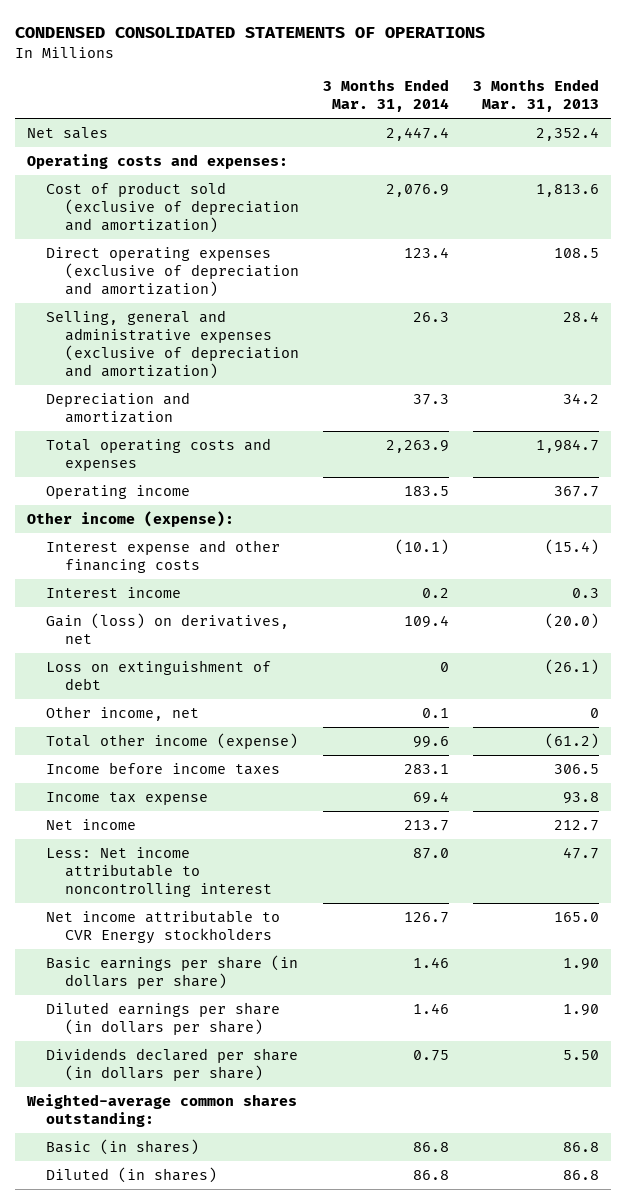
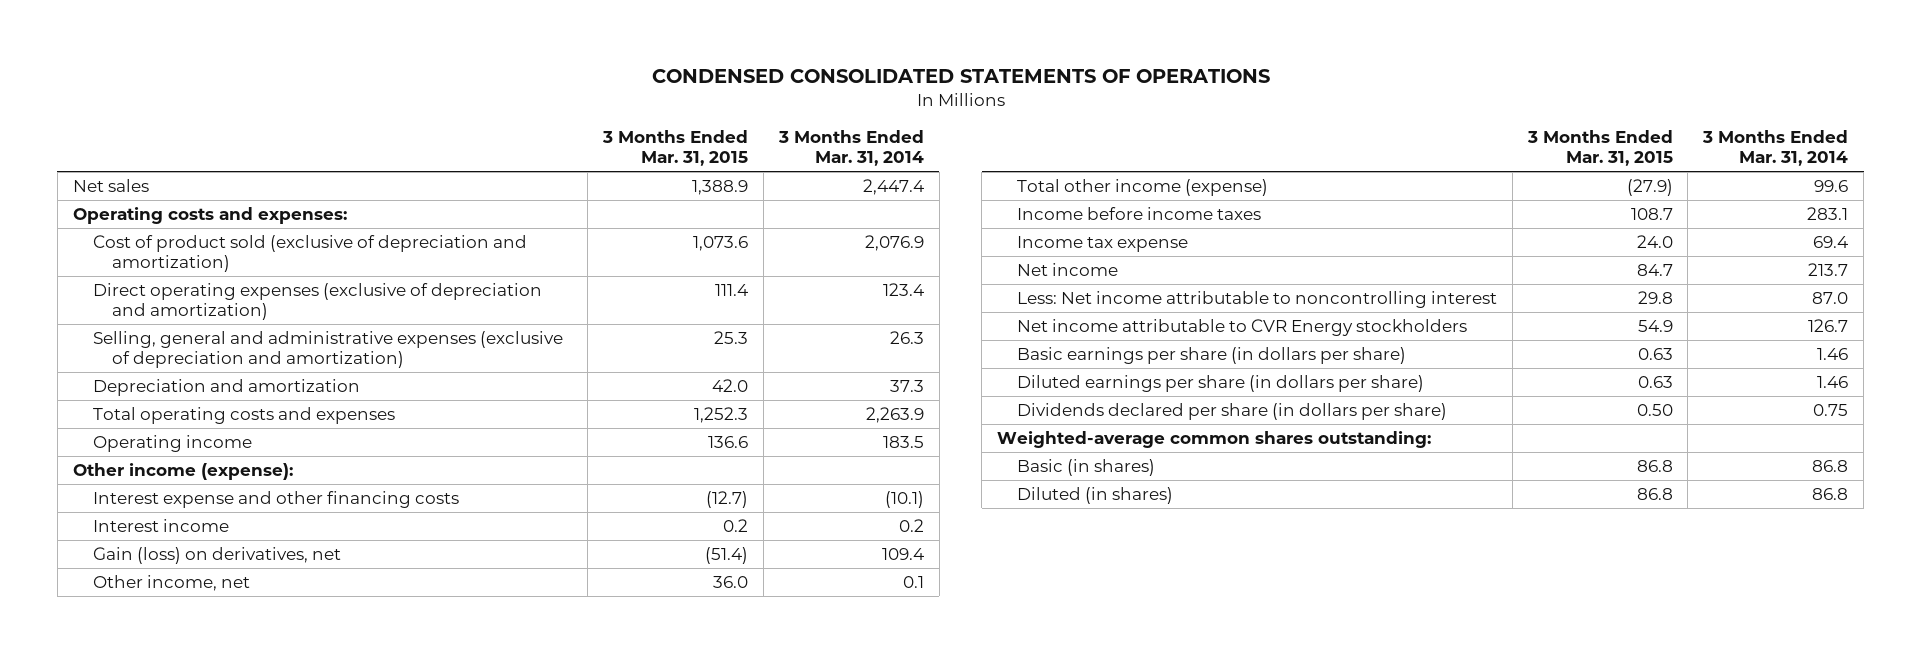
[472,79,599,113] 3 Months Ended Mar. 31, 2013 -> none
none -> [602,130,749,167] 3 Months Ended Mar. 31, 2015
[46,660,272,691] Loss on extinguishment of debt -> none

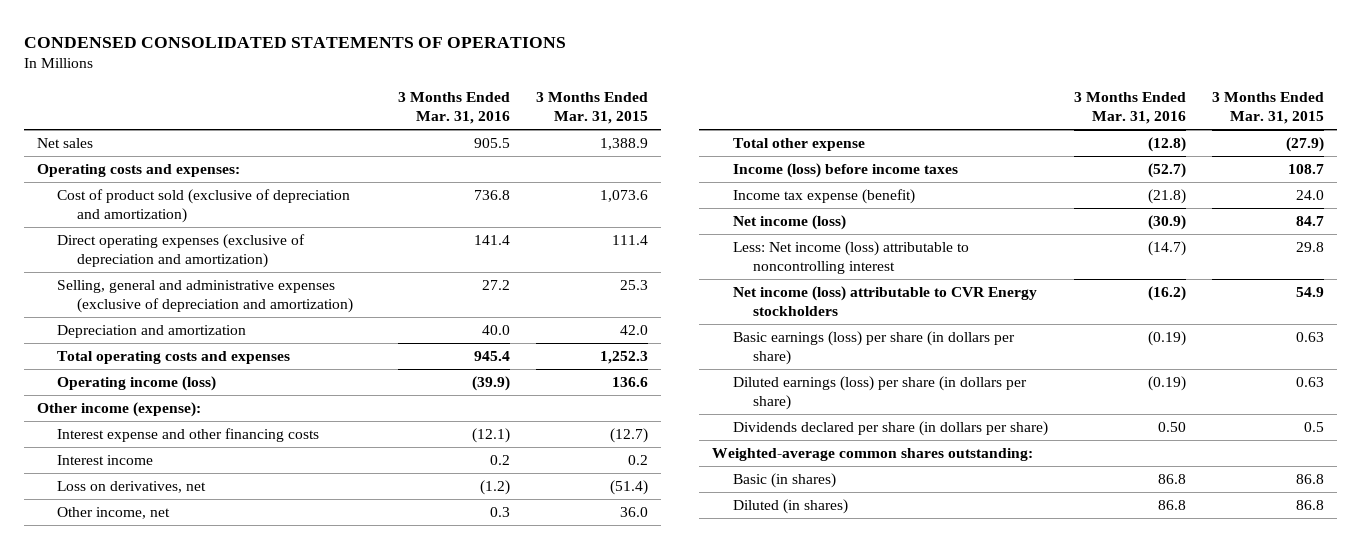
[778,130,925,167] 3 Months Ended Mar. 31, 2014 -> none
none -> [397,91,510,125] 3 Months Ended Mar. 31, 2016
[92,435,252,453] Operating income -> [56,376,216,392] Operating income (loss)
[92,547,341,565] Gain (loss) on derivatives, net -> [56,481,206,494] Loss on derivatives, net
[1016,179,1268,197] Total other income (expense) -> [732,138,865,152] Total other expense
[1016,207,1261,221] Income before income taxes -> [732,163,958,179] Income (loss) before income taxes
[1016,236,1188,253] Income tax expense -> [732,189,915,205] Income tax expense (benefit)
[1016,263,1118,277] Net income -> [732,215,846,231] Net income (loss)
[1016,291,1497,309] Less: Net income attributable to noncontrolling interest -> [732,241,969,275] Less: Net income (loss) attributable to noncontrolling interest
[1016,319,1467,337] Net income attributable to CVR Energy stockholders -> [732,286,1037,317] Net income (loss) attributable to CVR Energy stockholders
[1016,347,1406,365] Basic earnings per share (in dollars per share) -> [732,331,1015,366] Basic earnings (loss) per share (in dollars per share)
[1016,375,1424,393] Diluted earnings per share (in dollars per share) -> [732,376,1027,411] Diluted earnings (loss) per share (in dollars per share)
[1636,404,1673,417] 0.50 -> [1303,422,1324,433] 0.5

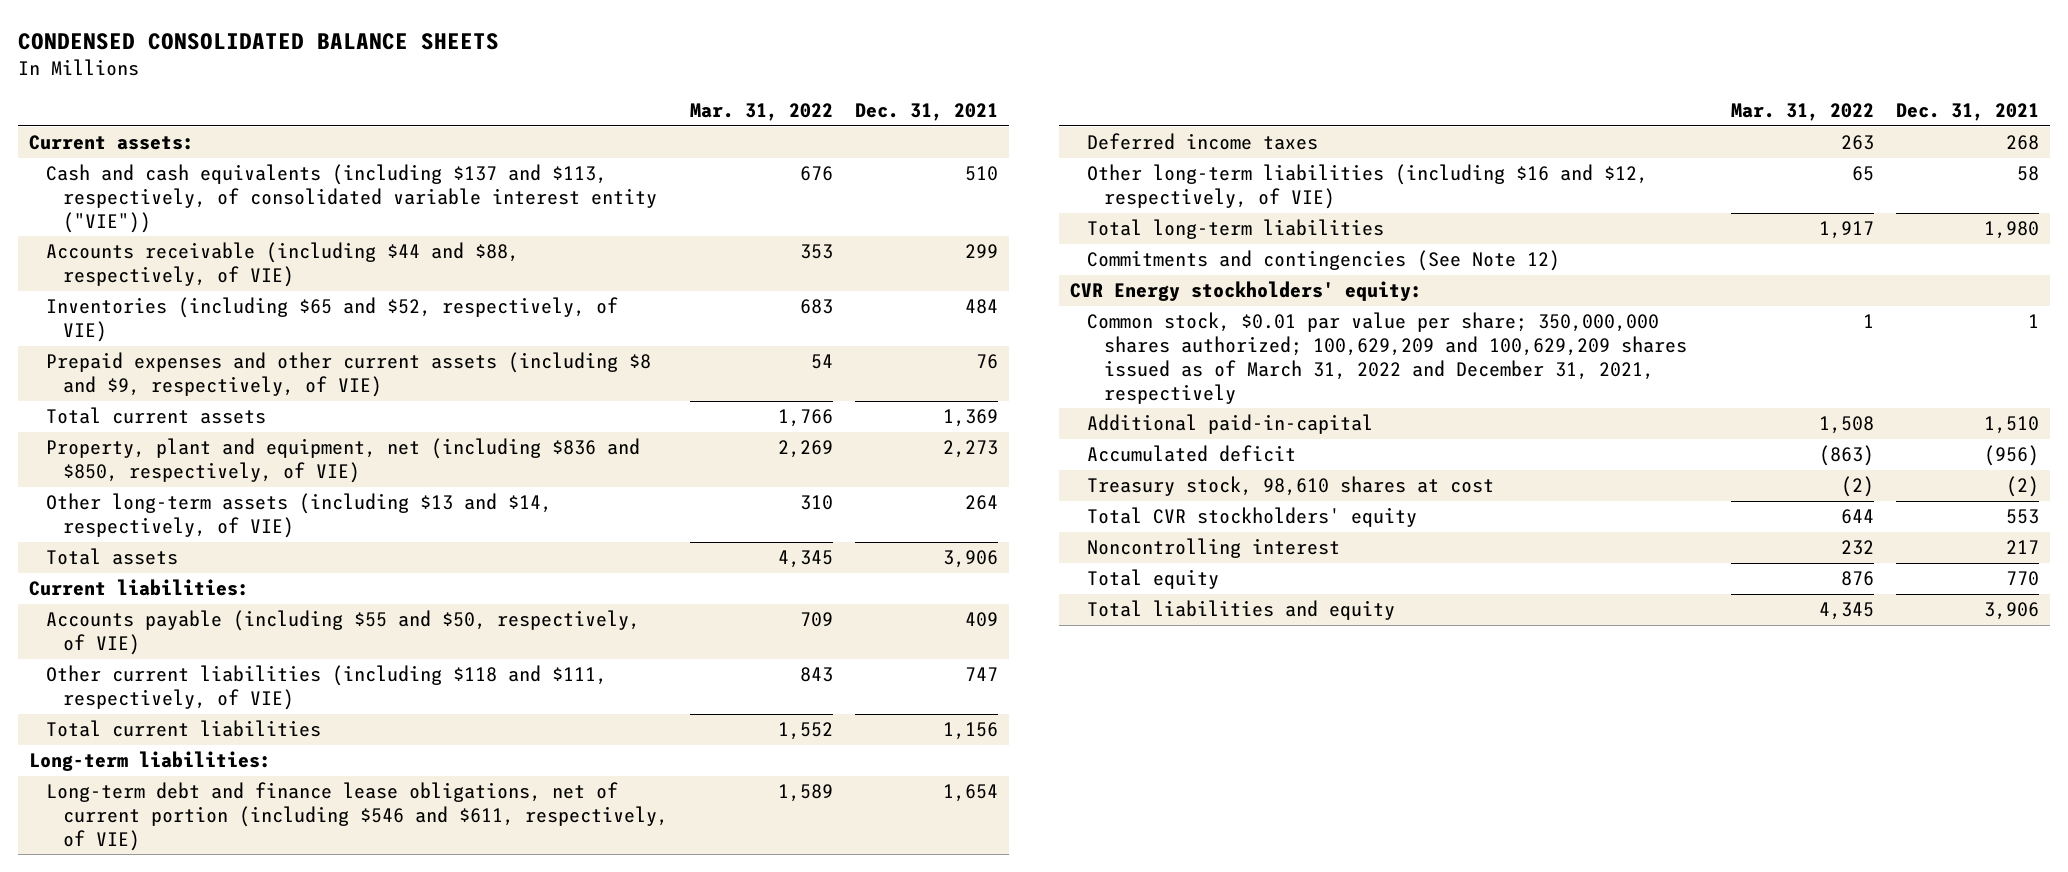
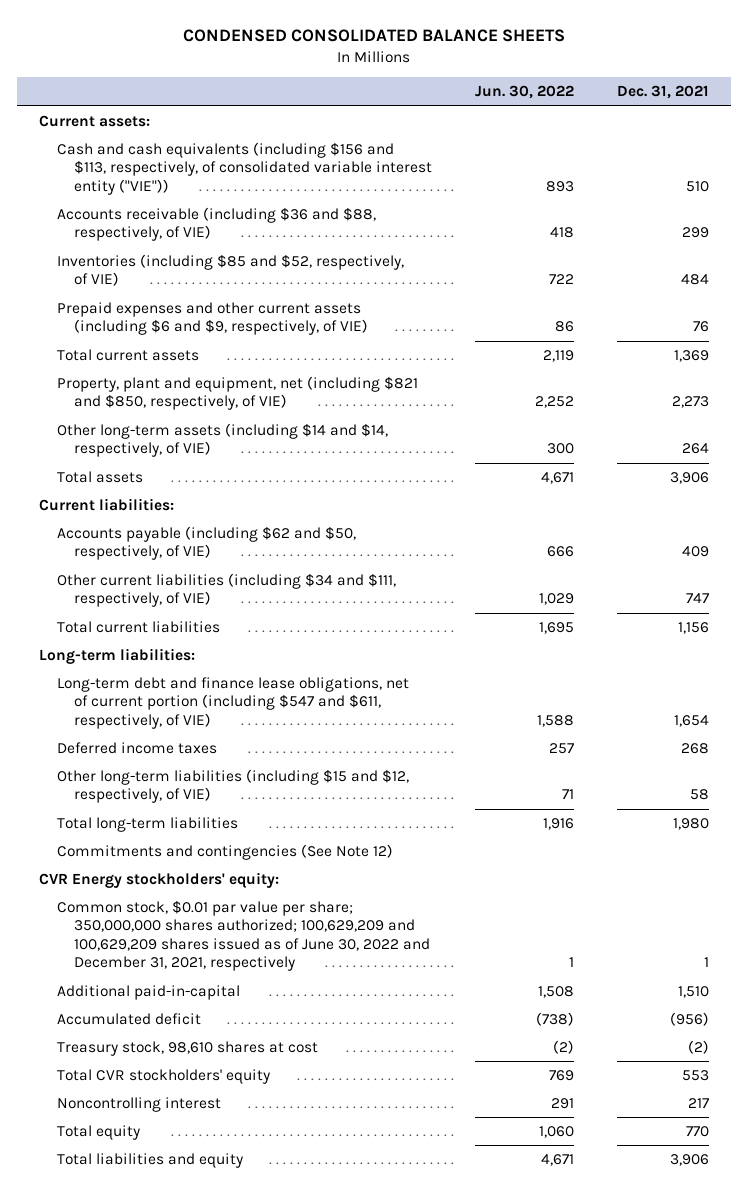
[690,103,834,122] Mar. 31, 2022 -> none
none -> [475,85,575,100] Jun. 30, 2022
[46,164,658,233] Cash and cash equivalents (including $137 and $113, respectively, of consolidated variable interest entity ("VIE")) -> [56,142,433,195] Cash and cash equivalents (including $156 and $113, respectively, of consolidated variable interest entity ("VIE"))
[46,242,520,288] Accounts receivable (including $44 and $88, respectively, of VIE) -> [56,207,376,242] Accounts receivable (including $36 and $88, respectively, of VIE)
[46,297,619,343] Inventories (including $65 and $52, respectively, of VIE) -> [56,254,404,287] Inventories (including $85 and $52, respectively, of VIE)
[46,352,652,398] Prepaid expenses and other current assets (including $8 and $9, respectively, of VIE) -> [56,302,369,336] Prepaid expenses and other current assets (including $6 and $9, respectively, of VIE)
[46,438,641,484] Property, plant and equipment, net (including $836 and $850, respectively, of VIE) -> [56,376,418,411] Property, plant and equipment, net (including $821 and $850, respectively, of VIE)
[46,493,553,539] Other long-term assets (including $13 and $14, respectively, of VIE) -> [56,423,388,458] Other long-term assets (including $14 and $14, respectively, of VIE)
[46,610,641,656] Accounts payable (including $55 and $50, respectively, of VIE) -> [56,526,356,561] Accounts payable (including $62 and $50, respectively, of VIE)
[46,665,608,711] Other current liabilities (including $118 and $111, respectively, of VIE) -> [56,573,396,608] Other current liabilities (including $34 and $111, respectively, of VIE)
[46,782,669,851] Long-term debt and finance lease obligations, net of current portion (including $546 and $611, respectively, of VIE) -> [56,677,409,729] Long-term debt and finance lease obligations, net of current portion (including $547 and $611, respectively, of VIE)
[1086,164,1648,210] Other long-term liabilities (including $16 and $12, respectively, of VIE) -> [56,769,409,804] Other long-term liabilities (including $15 and $12, respectively, of VIE)
[1086,312,1687,404] Common stock, $0.01 par value per share; 350,000,000 shares authorized; 100,629,209 and 100,629,209 shares issued as of March 31, 2022 and December 31, 2021, respectively -> [56,900,431,972] Common stock, $0.01 par value per share; 350,000,000 shares authorized; 100,629,209 and 100,629,209 shares issued as of June 30, 2022 and December 31, 2021, respectively

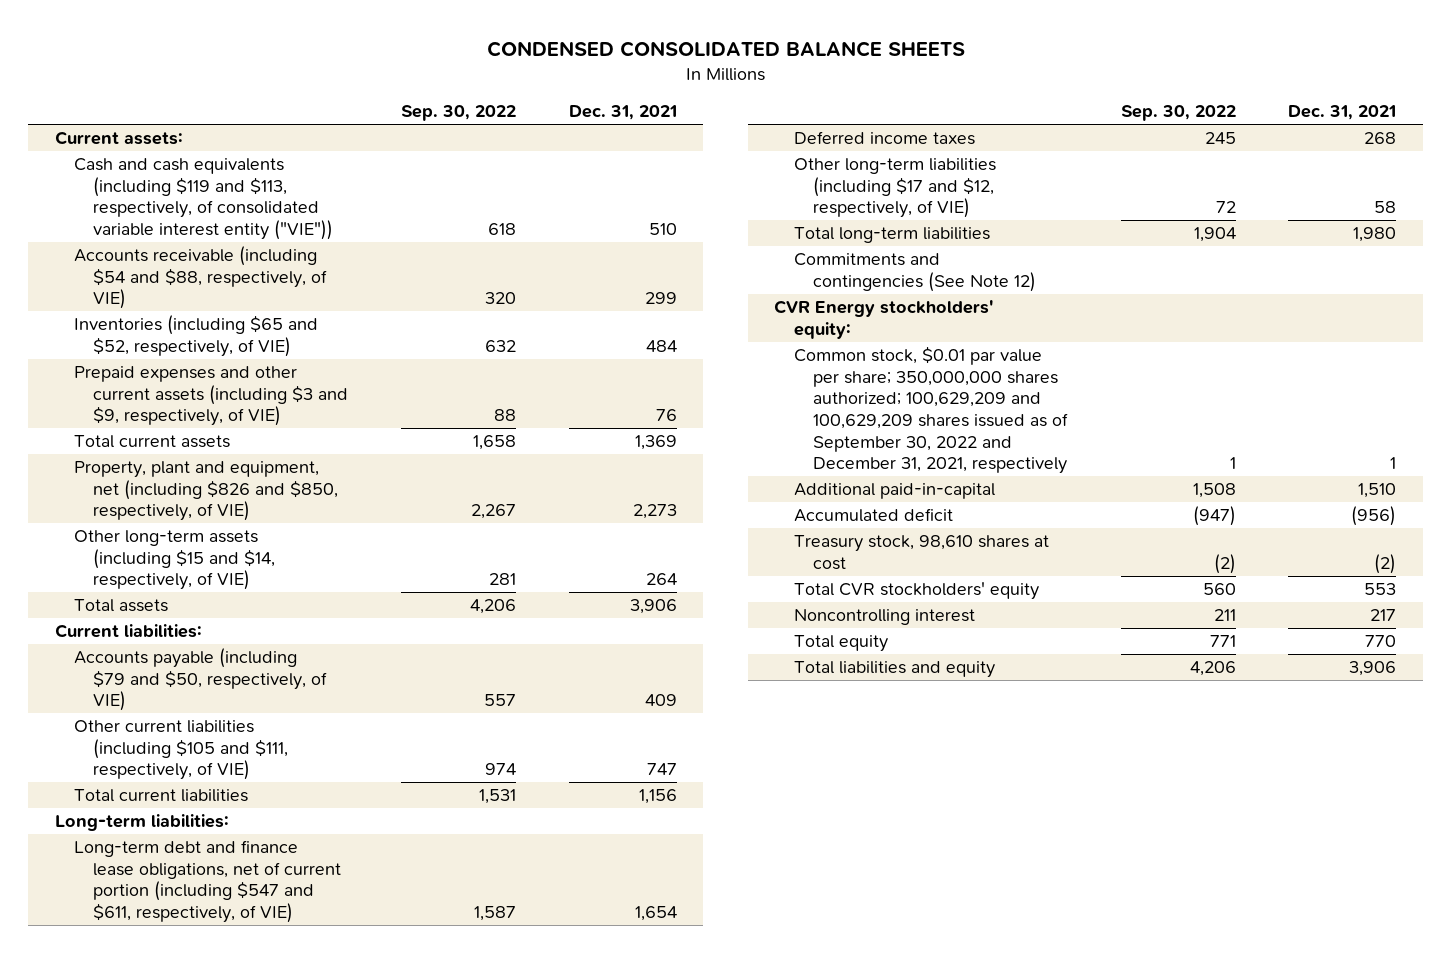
[475,85,575,100] Jun. 30, 2022 -> none
none -> [400,105,516,122] Sep. 30, 2022
[56,142,433,195] Cash and cash equivalents (including $156 and $113, respectively, of consolidated variable interest entity ("VIE")) -> [73,158,334,240] Cash and cash equivalents (including $119 and $113, respectively, of consolidated variable interest entity ("VIE"))
[56,207,376,242] Accounts receivable (including $36 and $88, respectively, of VIE) -> [73,246,328,310] Accounts receivable (including $54 and $88, respectively, of VIE)
[56,254,404,287] Inventories (including $85 and $52, respectively, of VIE) -> [73,315,318,357] Inventories (including $65 and $52, respectively, of VIE)
[56,302,369,336] Prepaid expenses and other current assets (including $6 and $9, respectively, of VIE) -> [73,366,349,427] Prepaid expenses and other current assets (including $3 and $9, respectively, of VIE)
[56,376,418,411] Property, plant and equipment, net (including $821 and $850, respectively, of VIE) -> [73,461,339,522] Property, plant and equipment, net (including $826 and $850, respectively, of VIE)
[56,423,388,458] Other long-term assets (including $14 and $14, respectively, of VIE) -> [73,530,276,591] Other long-term assets (including $15 and $14, respectively, of VIE)
[56,526,356,561] Accounts payable (including $62 and $50, respectively, of VIE) -> [73,648,328,712] Accounts payable (including $79 and $50, respectively, of VIE)
[56,573,396,608] Other current liabilities (including $34 and $111, respectively, of VIE) -> [73,720,289,781] Other current liabilities (including $105 and $111, respectively, of VIE)
[56,769,409,804] Other long-term liabilities (including $15 and $12, respectively, of VIE) -> [793,158,996,219] Other long-term liabilities (including $17 and $12, respectively, of VIE)
[56,900,431,972] Common stock, $0.01 par value per share; 350,000,000 shares authorized; 100,629,209 and 100,629,209 shares issued as of June 30, 2022 and December 31, 2021, respectively -> [793,346,1068,475] Common stock, $0.01 par value per share; 350,000,000 shares authorized; 100,629,209 and 100,629,209 shares issued as of September 30, 2022 and December 31, 2021, respectively

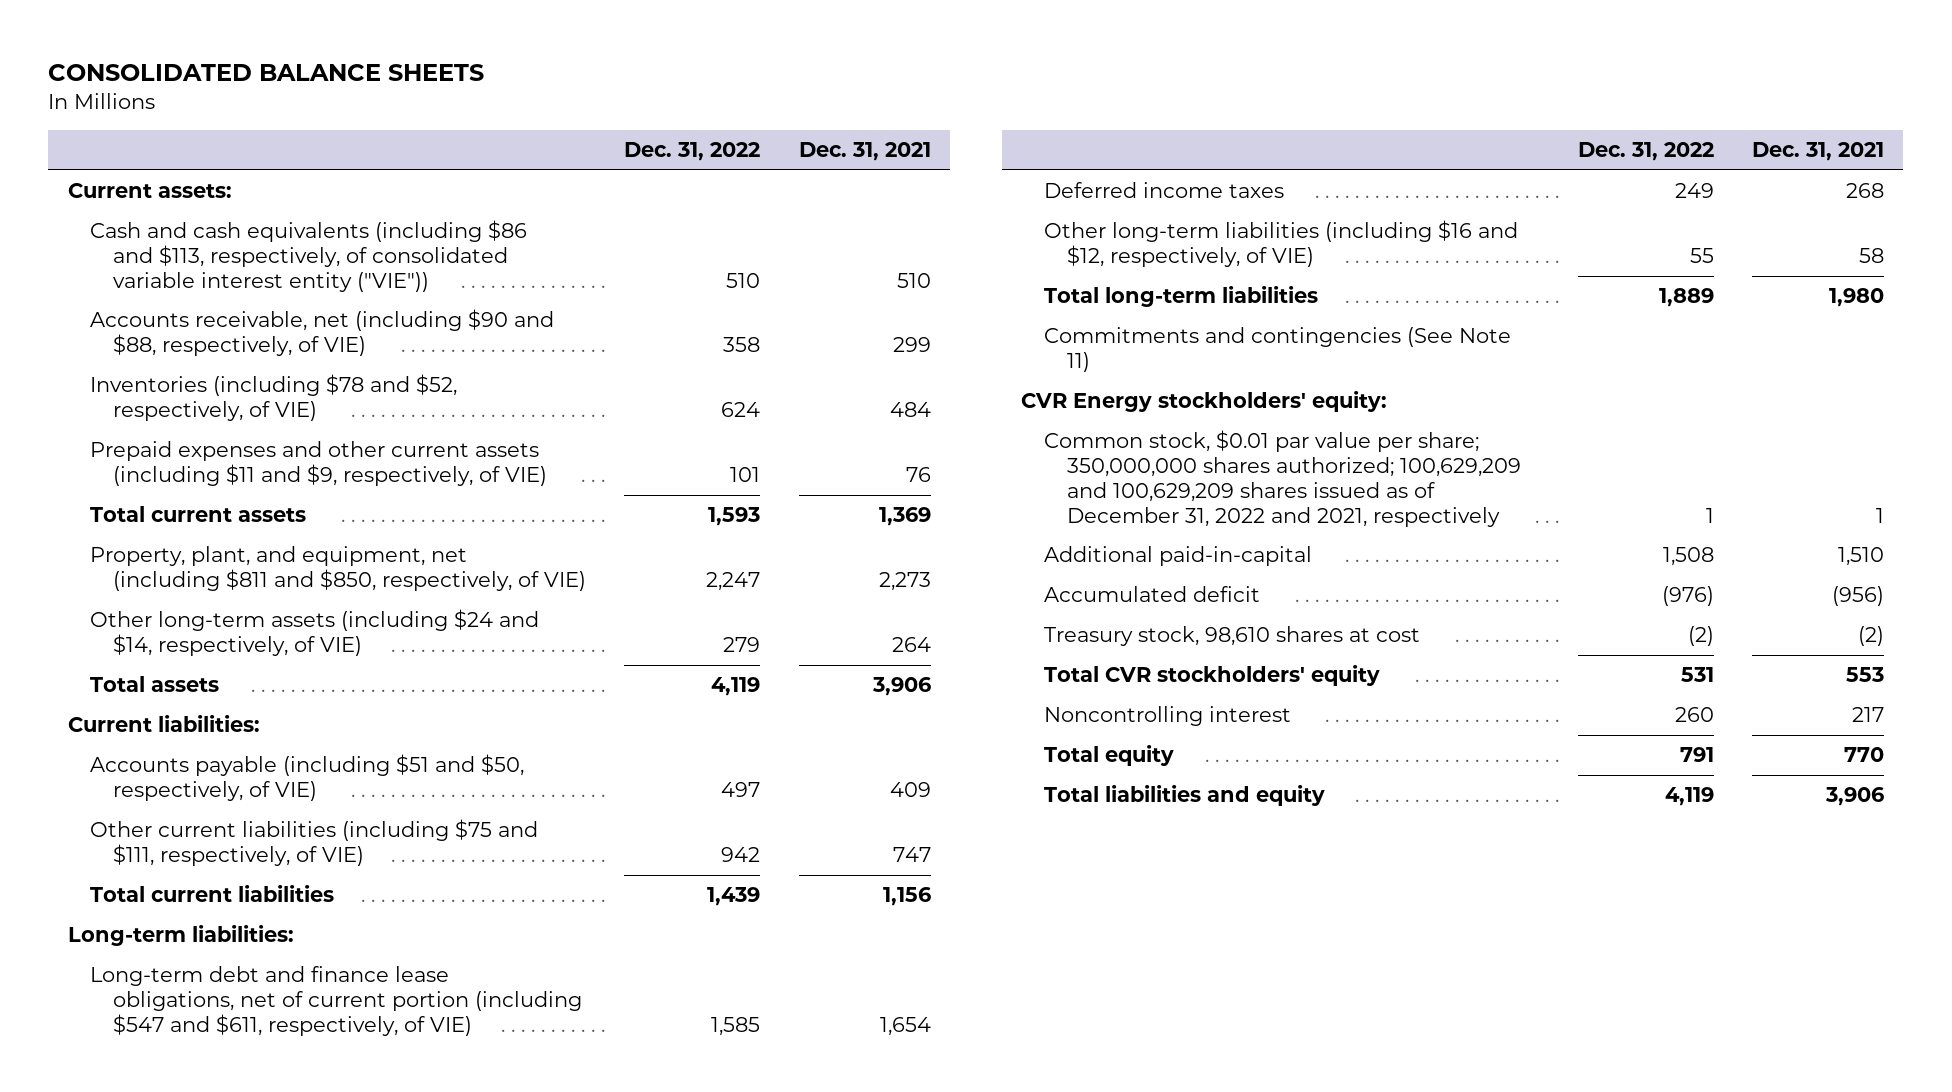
[486,41,965,58] CONDENSED CONSOLIDATED BALANCE SHEETS -> [48,63,485,81] CONSOLIDATED BALANCE SHEETS
[400,105,516,122] Sep. 30, 2022 -> none
none -> [624,142,761,162] Dec. 31, 2022
[73,158,334,240] Cash and cash equivalents (including $119 and $113, respectively, of consolidated variable interest entity ("VIE")) -> [90,220,528,292] Cash and cash equivalents (including $86 and $113, respectively, of consolidated variable interest entity ("VIE"))
[73,246,328,310] Accounts receivable (including $54 and $88, respectively, of VIE) -> [90,309,555,356] Accounts receivable, net (including $90 and $88, respectively, of VIE)
[73,315,318,357] Inventories (including $65 and $52, respectively, of VIE) -> [90,374,458,421] Inventories (including $78 and $52, respectively, of VIE)
[73,366,349,427] Prepaid expenses and other current assets (including $3 and $9, respectively, of VIE) -> [90,441,547,486] Prepaid expenses and other current assets (including $11 and $9, respectively, of VIE)
[73,461,339,522] Property, plant and equipment, net (including $826 and $850, respectively, of VIE) -> [90,546,586,591] Property, plant, and equipment, net (including $811 and $850, respectively, of VIE)
[73,530,276,591] Other long-term assets (including $15 and $14, respectively, of VIE) -> [90,609,540,656] Other long-term assets (including $24 and $14, respectively, of VIE)
[73,648,328,712] Accounts payable (including $79 and $50, respectively, of VIE) -> [90,754,525,801] Accounts payable (including $51 and $50, respectively, of VIE)
[73,720,289,781] Other current liabilities (including $105 and $111, respectively, of VIE) -> [90,819,539,866] Other current liabilities (including $75 and $111, respectively, of VIE)
[793,158,996,219] Other long-term liabilities (including $17 and $12, respectively, of VIE) -> [1043,220,1518,267] Other long-term liabilities (including $16 and $12, respectively, of VIE)
[793,253,1036,292] Commitments and contingencies (See Note 12) -> [1043,327,1511,372] Commitments and contingencies (See Note 11)
[793,346,1068,475] Common stock, $0.01 par value per share; 350,000,000 shares authorized; 100,629,209 and 100,629,209 shares issued as of September 30, 2022 and December 31, 2021, respectively -> [1043,430,1521,527] Common stock, $0.01 par value per share; 350,000,000 shares authorized; 100,629,209 and 100,629,209 shares issued as of December 31, 2022 and 2021, respectively

